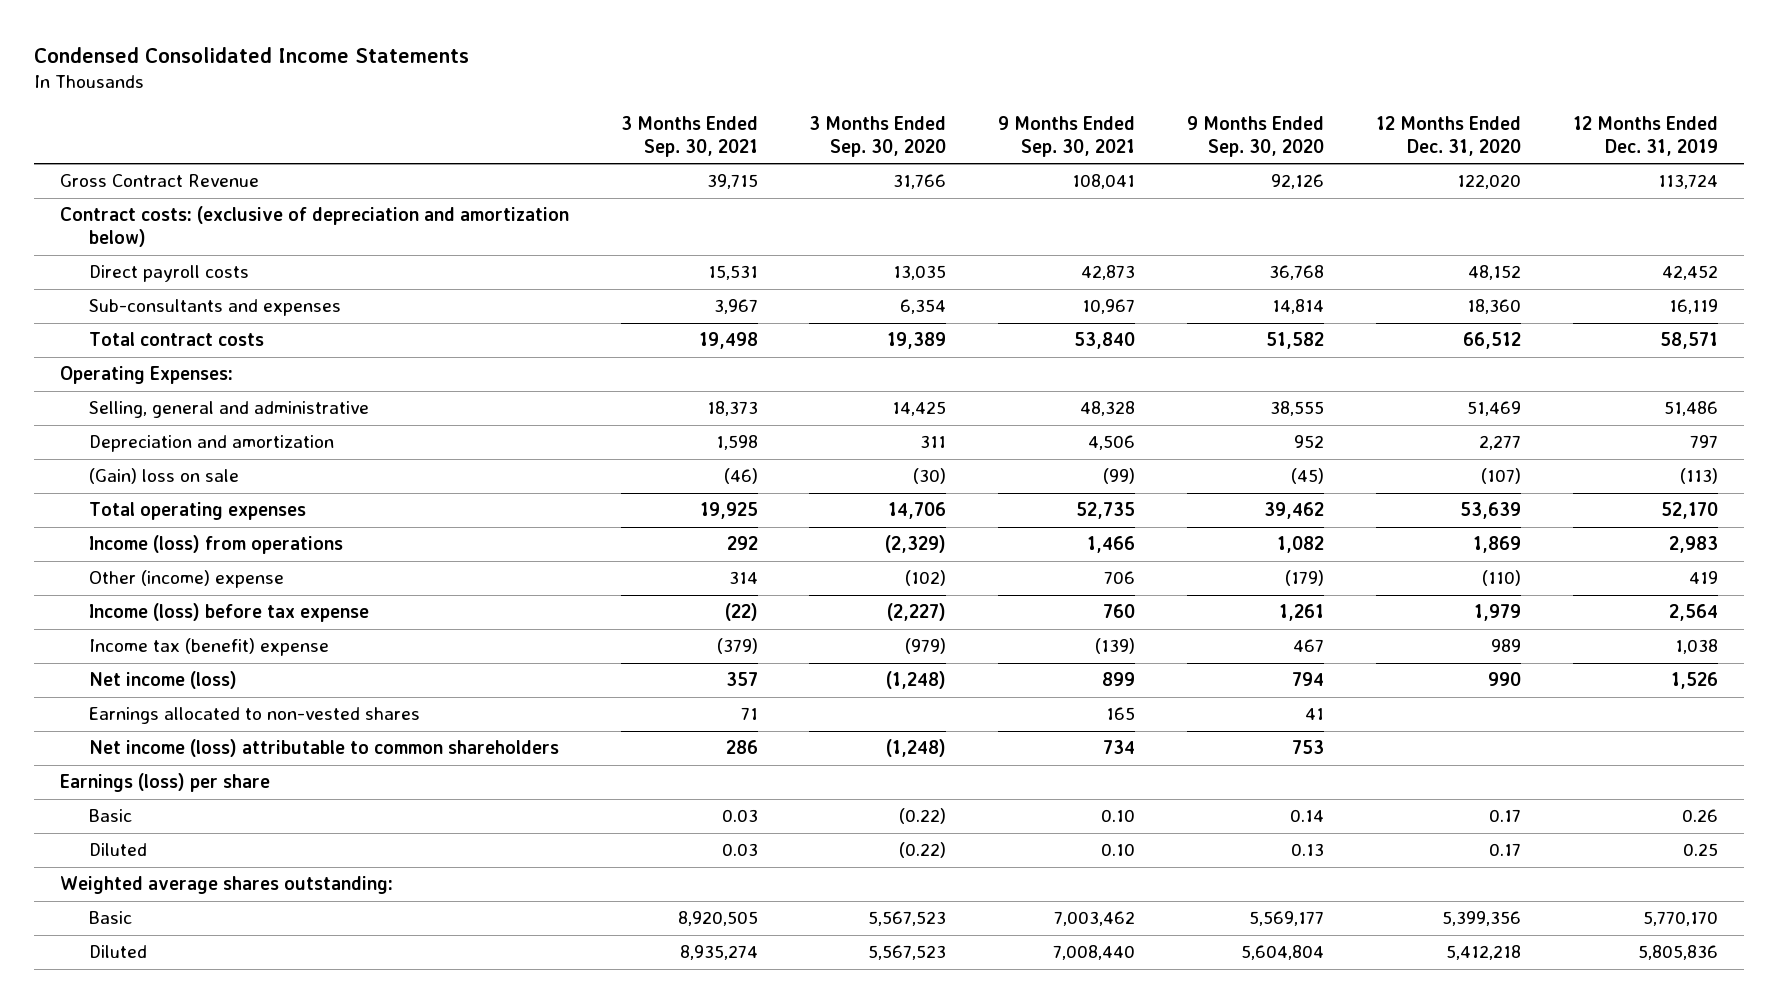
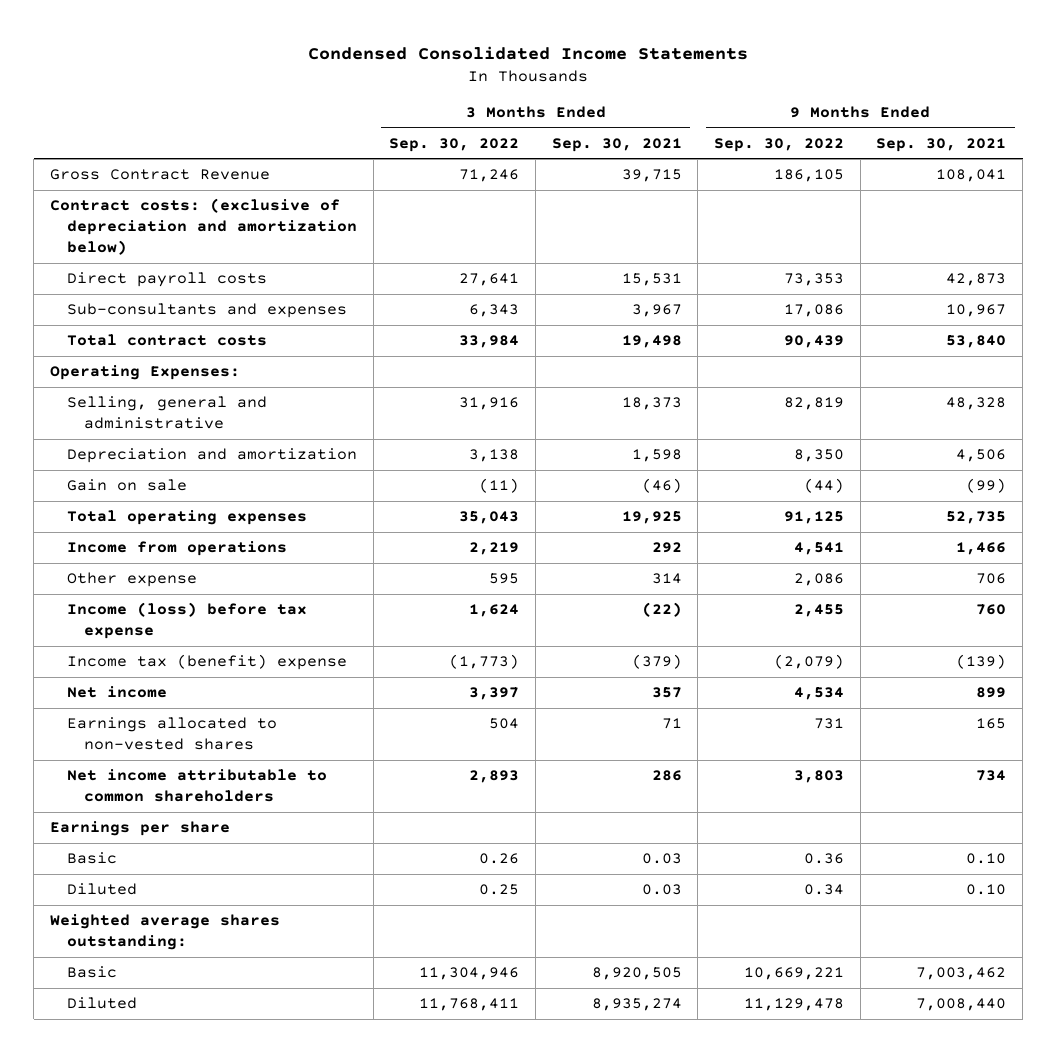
[809,116,947,157] 3 Months Ended Sep. 30, 2020 -> none
[1187,116,1325,157] 9 Months Ended Sep. 30, 2020 -> none
[1376,116,1522,156] 12 Months Ended Dec. 31, 2020 -> none
[1573,116,1719,156] 12 Months Ended Dec. 31, 2019 -> none
none -> [389,137,520,152] Sep. 30, 2022
none -> [714,137,845,152] Sep. 30, 2022
[89,468,240,485] (Gain) loss on sale -> [67,479,188,492] Gain on sale
[89,535,344,555] Income (loss) from operations -> [67,541,288,557] Income from operations
[89,570,285,589] Other (income) expense -> [67,572,198,588] Other expense
[89,671,238,690] Net income (loss) -> [67,686,168,699] Net income
[89,739,560,758] Net income (loss) attributable to common shareholders -> [67,769,328,803] Net income attributable to common shareholders
[59,773,270,793] Earnings (loss) per share -> [49,821,230,837] Earnings per share

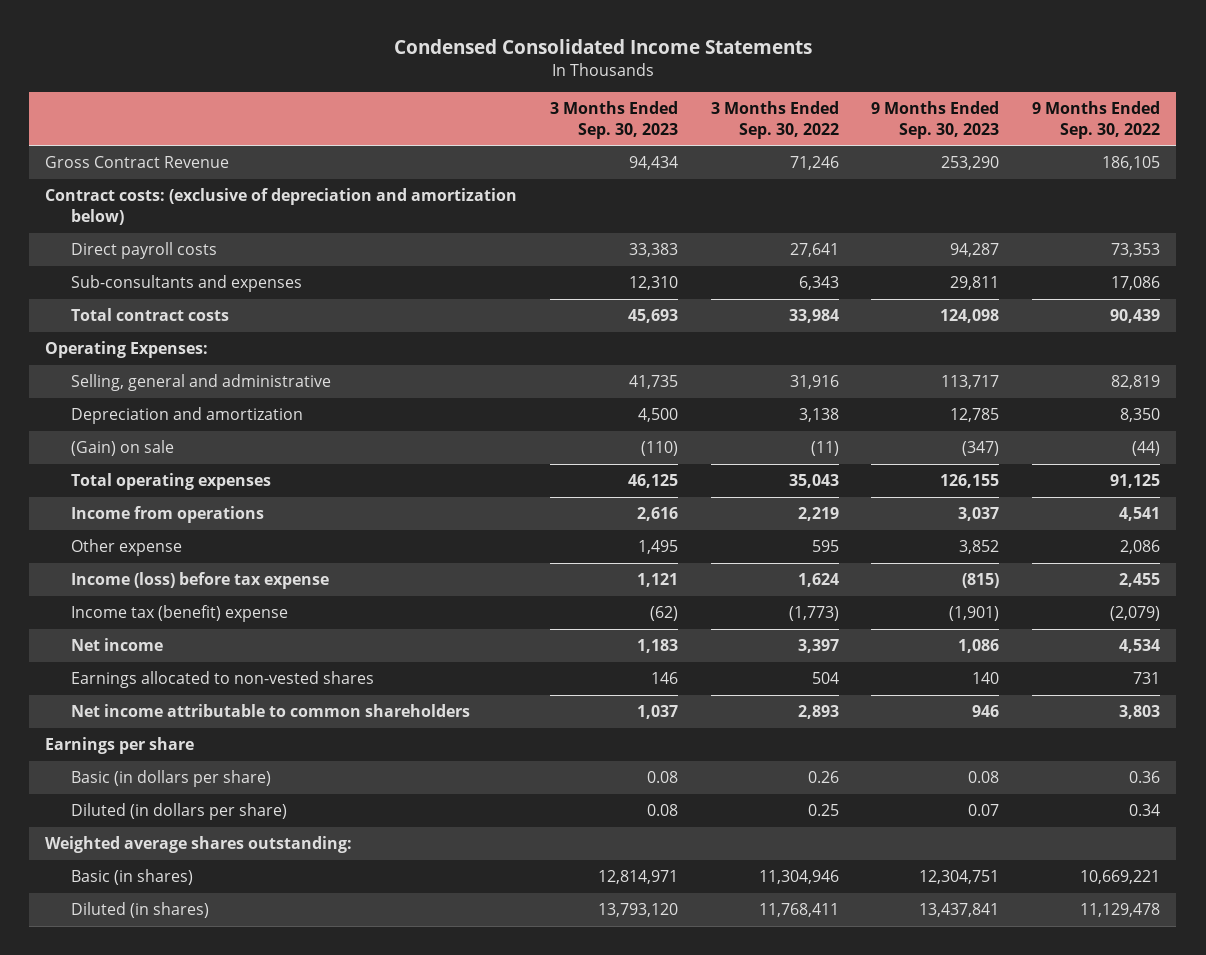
[551,137,682,152] Sep. 30, 2021 -> none
[876,137,1007,152] Sep. 30, 2021 -> none
none -> [550,101,679,139] 3 Months Ended Sep. 30, 2023
none -> [871,101,1000,139] 9 Months Ended Sep. 30, 2023
[67,479,188,492] Gain on sale -> [70,440,174,457] (Gain) on sale
[67,852,118,865] Basic -> [70,770,271,788] Basic (in dollars per share)
[67,883,138,896] Diluted -> [70,803,287,821] Diluted (in dollars per share)
[67,966,118,979] Basic -> [70,869,193,886] Basic (in shares)
[67,997,138,1010] Diluted -> [70,902,209,919] Diluted (in shares)

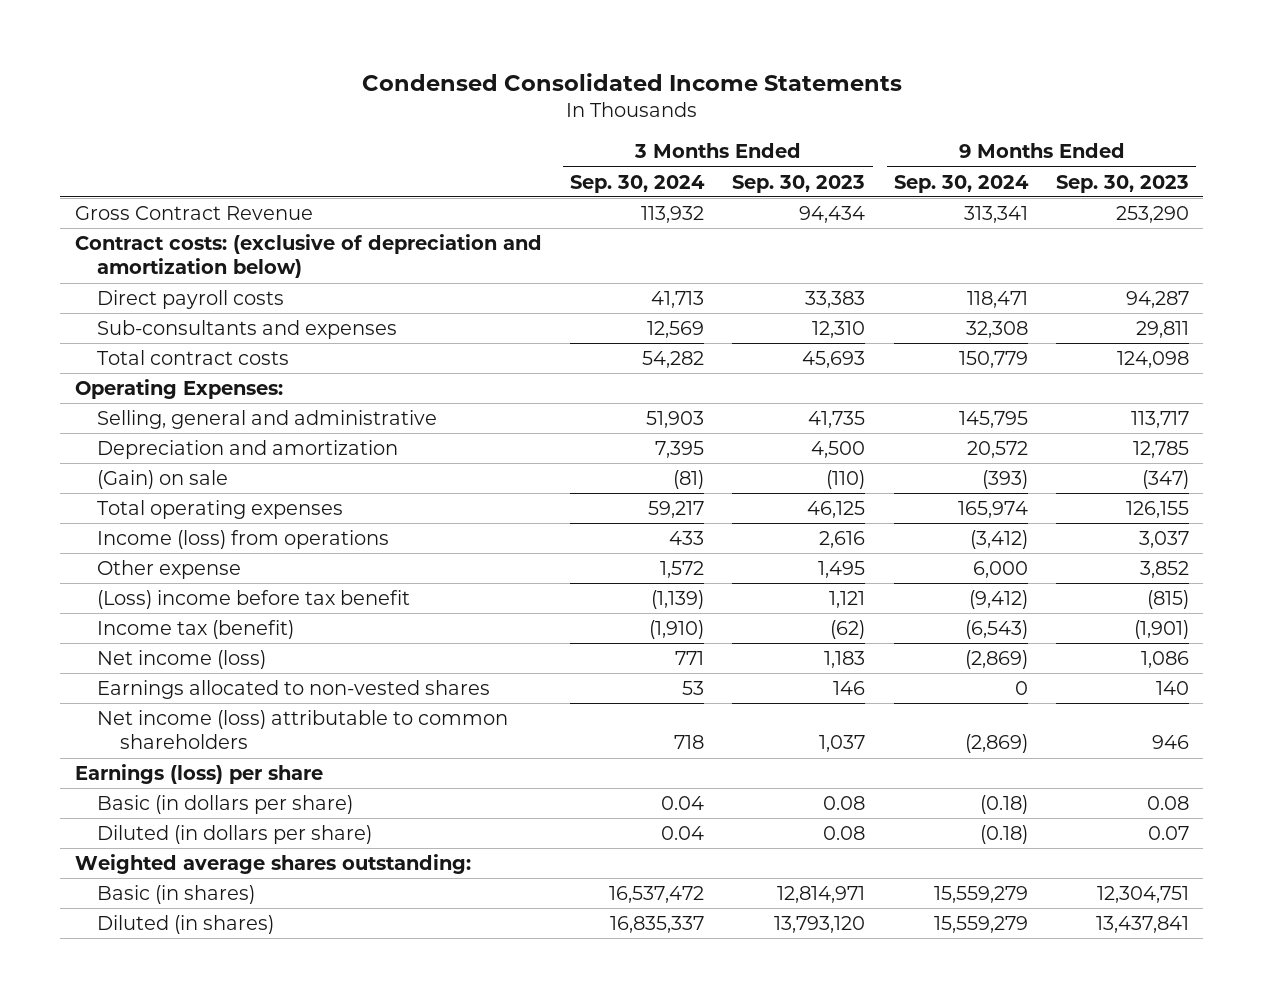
[710,101,839,139] 3 Months Ended Sep. 30, 2022 -> none
[1032,101,1161,139] 9 Months Ended Sep. 30, 2022 -> none
none -> [570,174,706,193] Sep. 30, 2024
none -> [893,174,1029,193] Sep. 30, 2024
[70,506,264,524] Income from operations -> [97,529,390,549] Income (loss) from operations
[70,572,329,590] Income (loss) before tax expense -> [97,589,411,609] (Loss) income before tax benefit
[70,605,288,623] Income tax (benefit) expense -> [97,619,295,639] Income tax (benefit)
[70,638,163,652] Net income -> [97,649,267,669] Net income (loss)
[70,704,470,718] Net income attributable to common shareholders -> [97,709,509,750] Net income (loss) attributable to common shareholders
[45,737,195,755] Earnings per share -> [74,763,323,784] Earnings (loss) per share

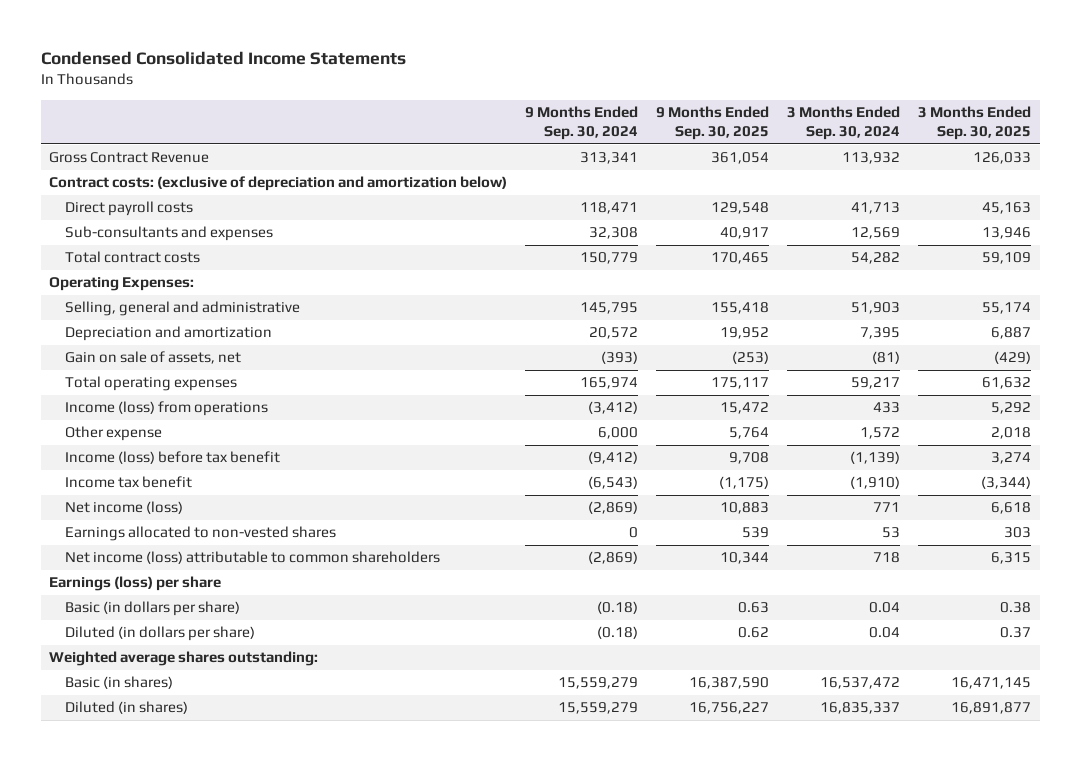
[732,174,866,193] Sep. 30, 2023 -> none
[1056,174,1190,193] Sep. 30, 2023 -> none
none -> [656,106,770,140] 9 Months Ended Sep. 30, 2025
none -> [918,106,1032,140] 3 Months Ended Sep. 30, 2025
[97,469,229,489] (Gain) on sale -> [65,351,242,365] Gain on sale of assets, net
[97,589,411,609] (Loss) income before tax benefit -> [65,451,281,465] Income (loss) before tax benefit
[97,619,295,639] Income tax (benefit) -> [65,476,193,489] Income tax benefit

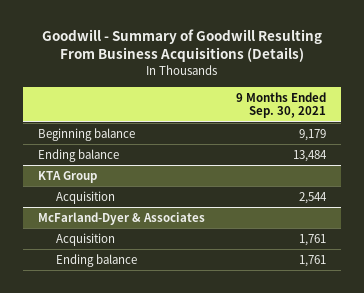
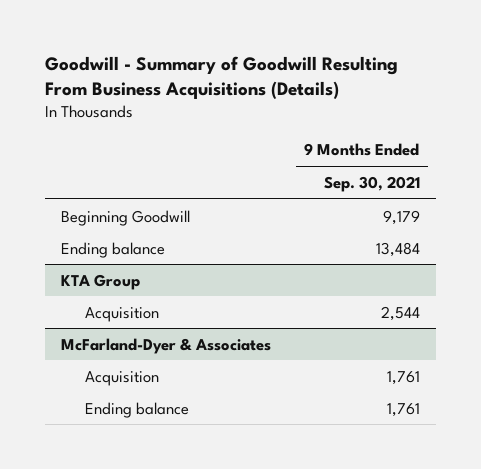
[38,127,136,141] Beginning balance -> [61,209,191,226] Beginning Goodwill

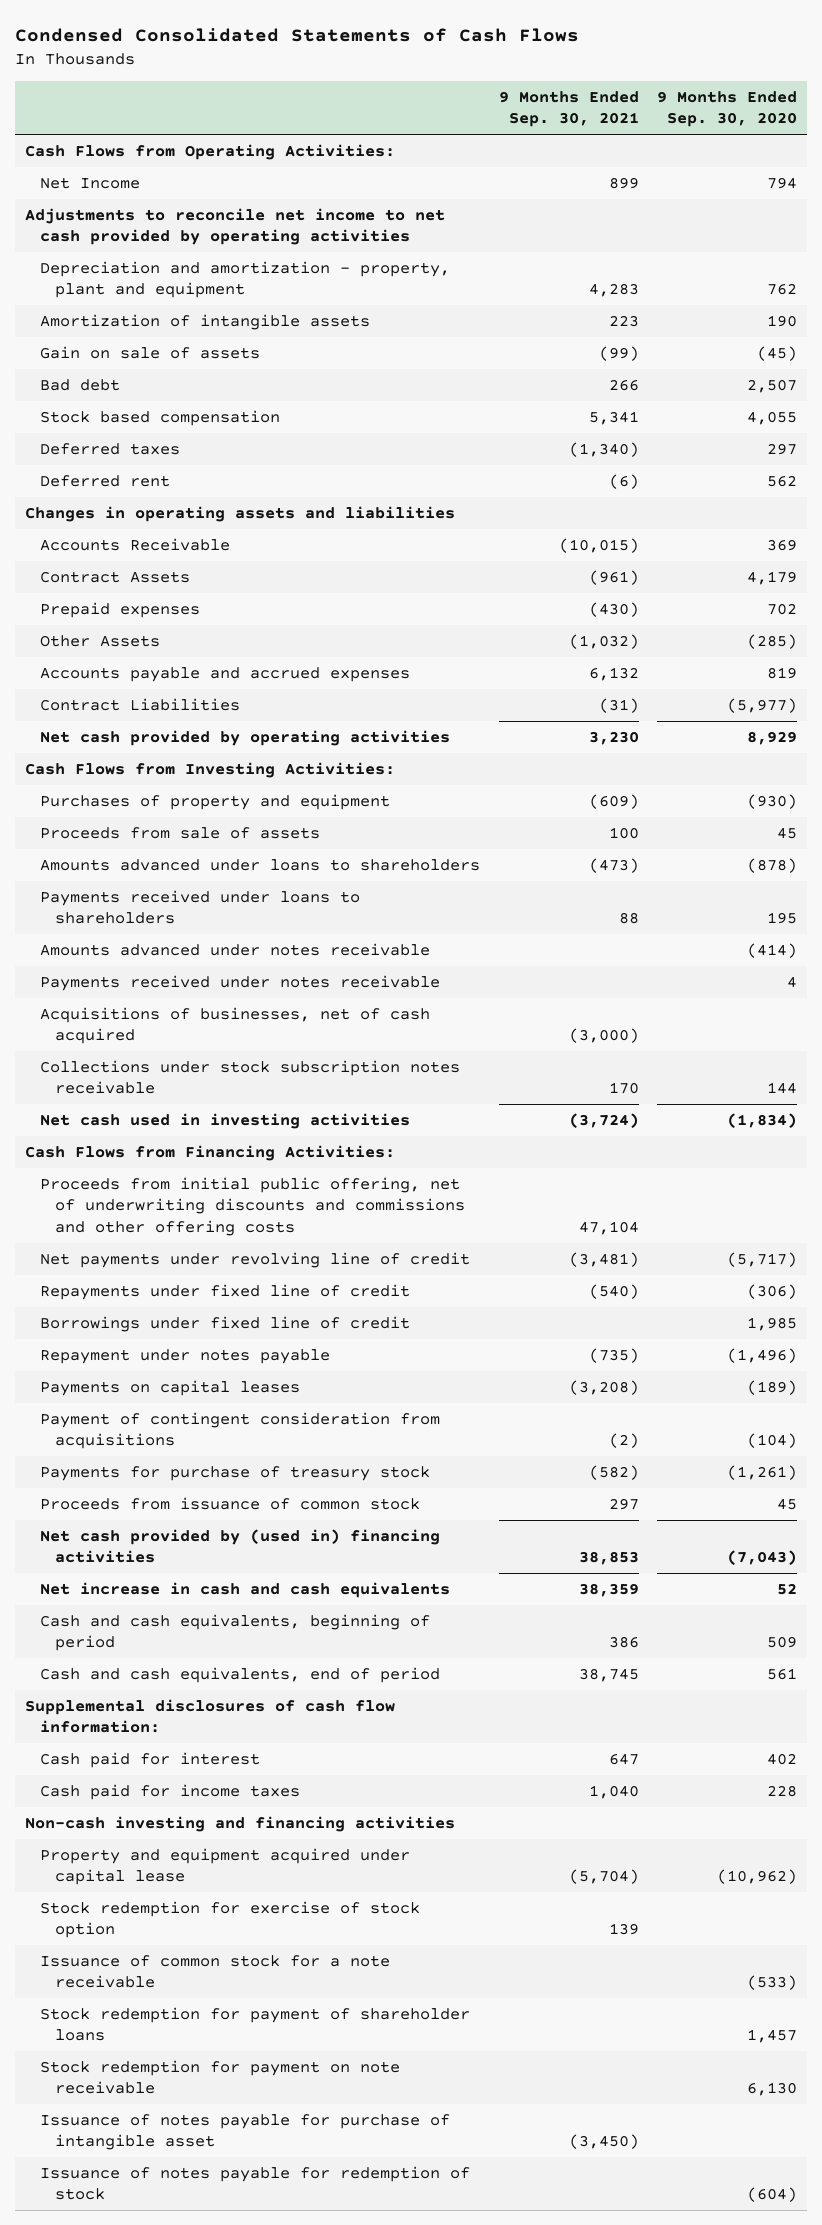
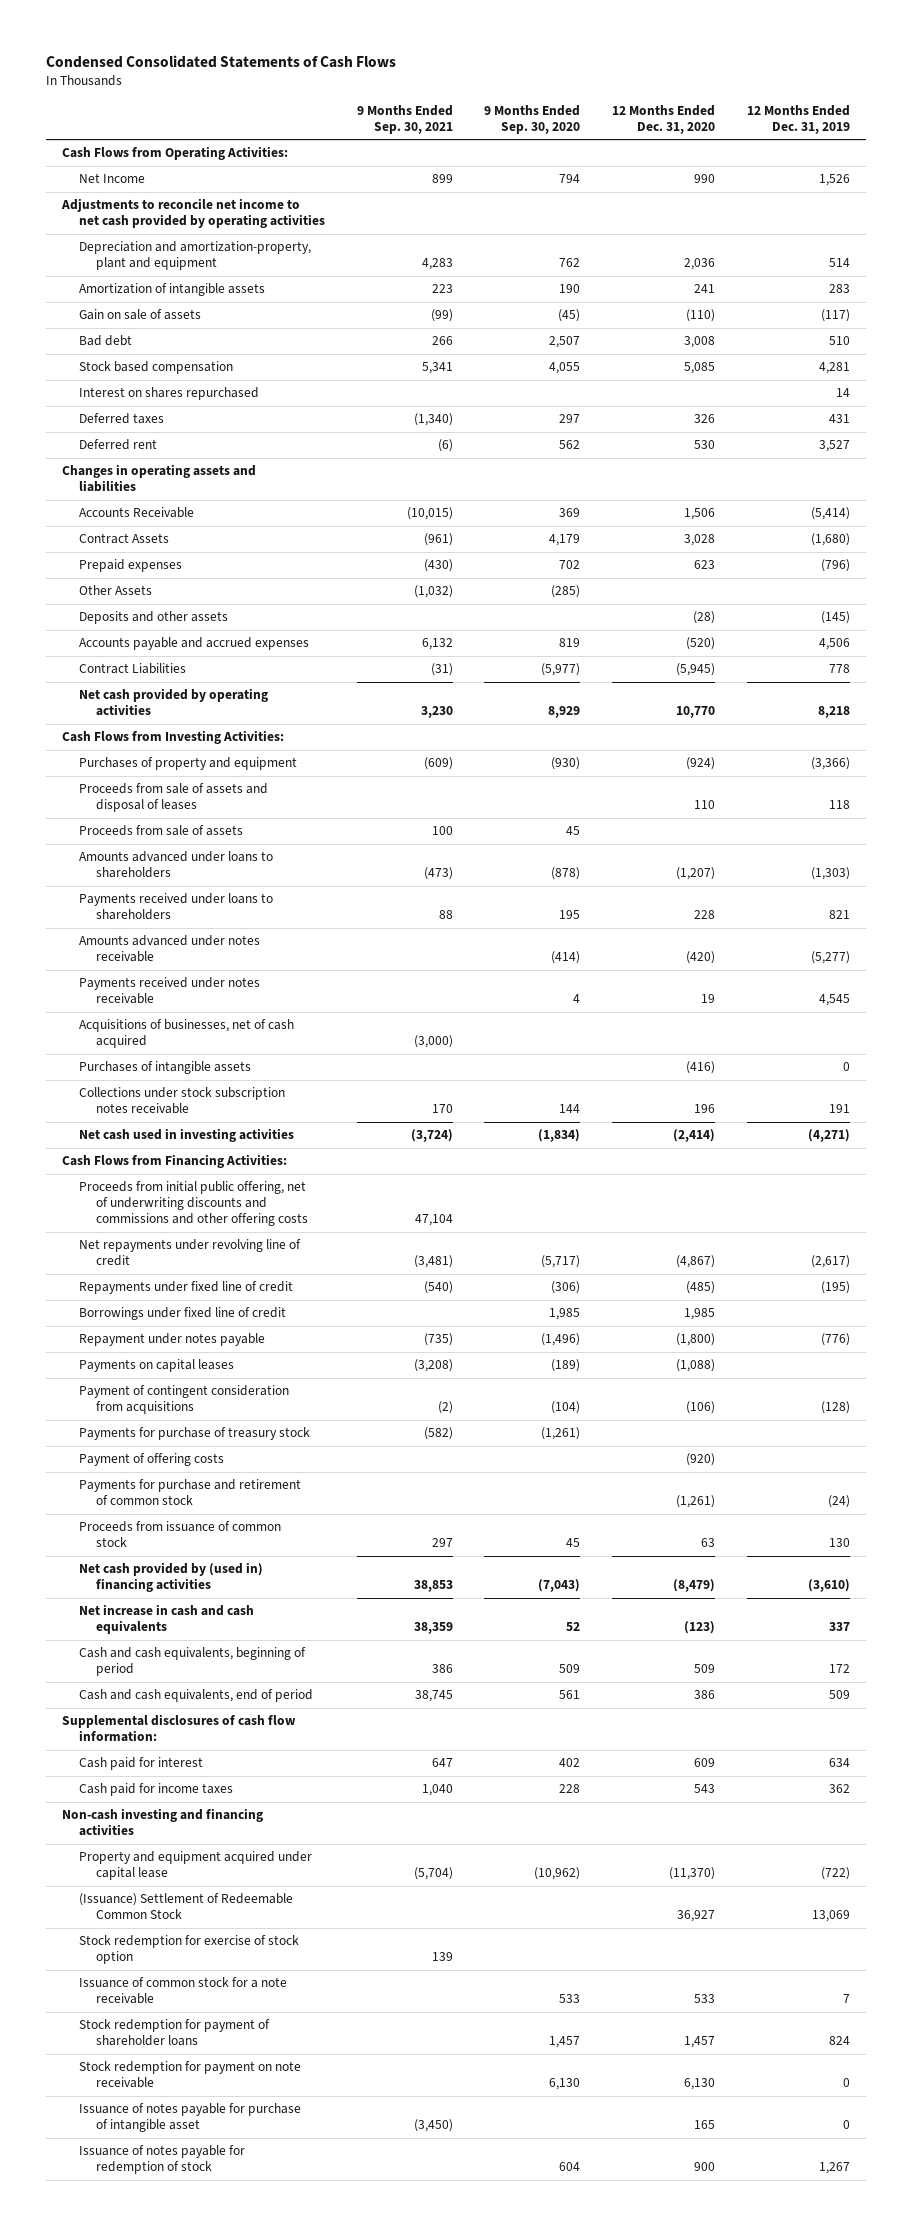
none -> [612,105,716,135] 12 Months Ended Dec. 31, 2020
none -> [746,105,850,135] 12 Months Ended Dec. 31, 2019
[39,260,450,299] Depreciation and amortization - property, plant and equipment -> [78,241,311,271] Depreciation and amortization-property, plant and equipment
none -> [78,387,259,401] Interest on shares repurchased
none -> [78,611,228,625] Deposits and other assets
none -> [78,783,268,813] Proceeds from sale of assets and disposal of leases
none -> [78,1061,251,1075] Purchases of intangible assets
[39,1251,470,1268] Net payments under revolving line of credit -> [78,1239,301,1267] Net repayments under revolving line of credit
none -> [78,1453,224,1467] Payment of offering costs
none -> [78,1479,301,1506] Payments for purchase and retirement of common stock
none -> [78,1893,293,1920] (Issuance) Settlement of Redeemable Common Stock
[747,1975,798,1991] (533) -> [559,1994,581,2004] 533
[747,2187,798,2203] (604) -> [559,2162,581,2172] 604

